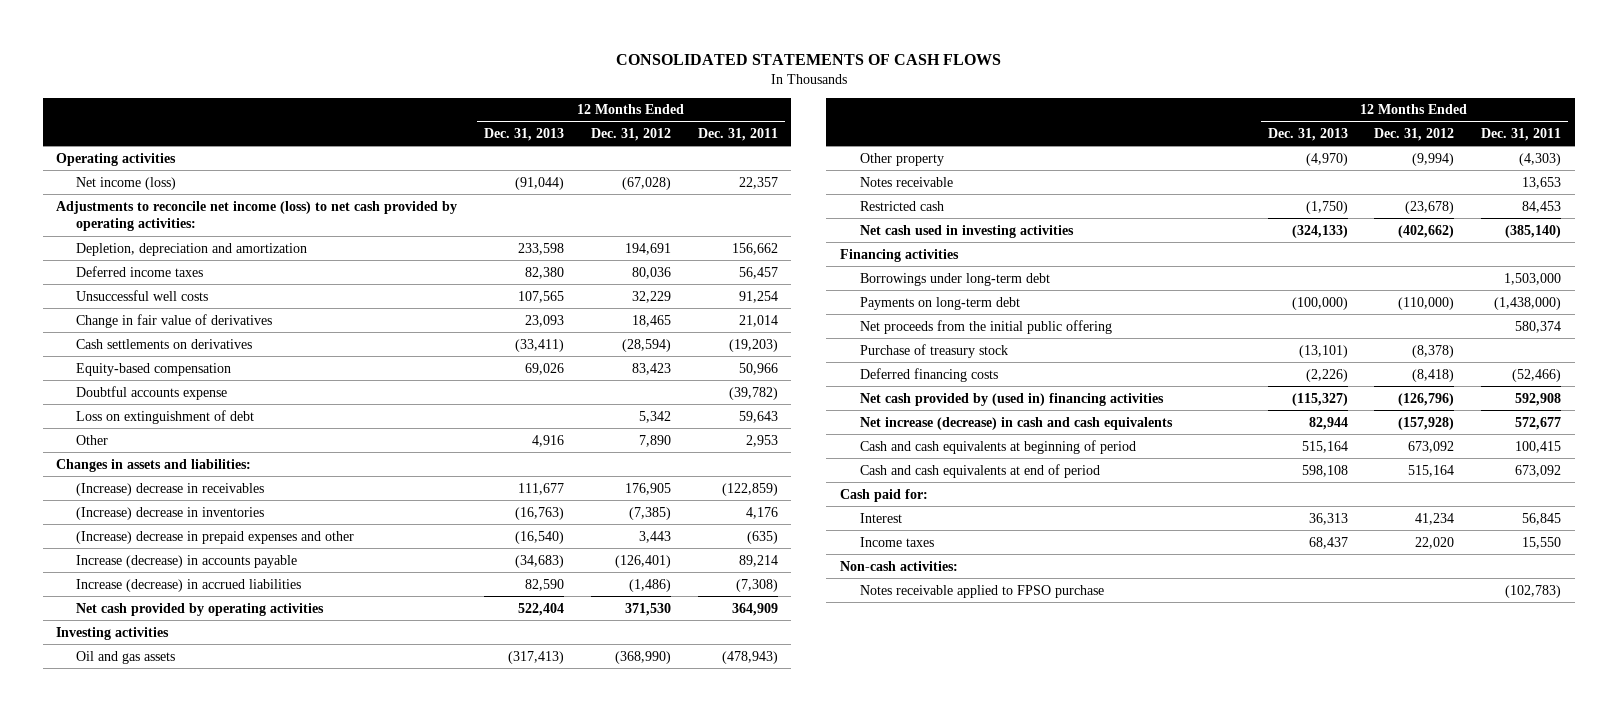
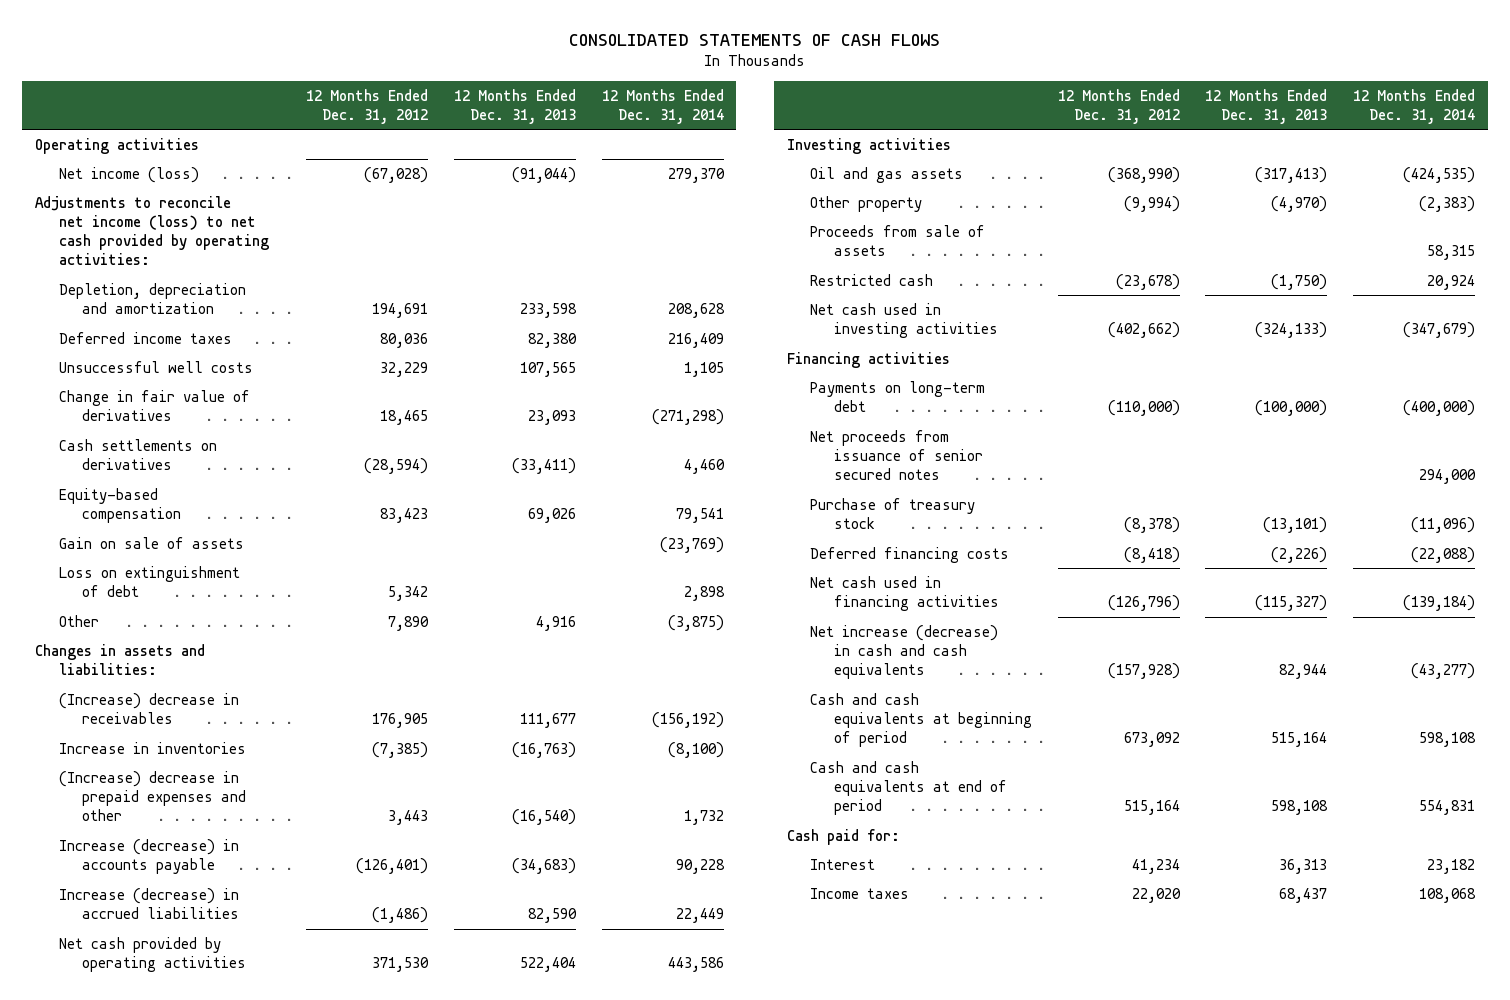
[697,128,778,142] Dec. 31, 2011 -> none
none -> [601,88,724,124] 12 Months Ended Dec. 31, 2014
[76,385,228,400] Doubtful accounts expense -> none
none -> [58,536,244,549] Gain on sale of assets
[76,506,265,520] (Increase) decrease in inventories -> [58,741,246,754] Increase in inventories
[859,176,953,187] Notes receivable -> none
none -> [810,224,986,256] Proceeds from sale of assets
[859,272,1050,286] Borrowings under long-term debt -> none
[859,319,1112,334] Net proceeds from the initial public offering -> none
none -> [810,429,983,481] Net proceeds from issuance of senior secured notes
[859,392,1164,406] Net cash provided by (used in) financing activities -> [810,575,999,611] Net cash used in financing activities
[839,560,958,571] Non-cash activities: -> none
[859,584,1104,598] Notes receivable applied to FPSO purchase -> none

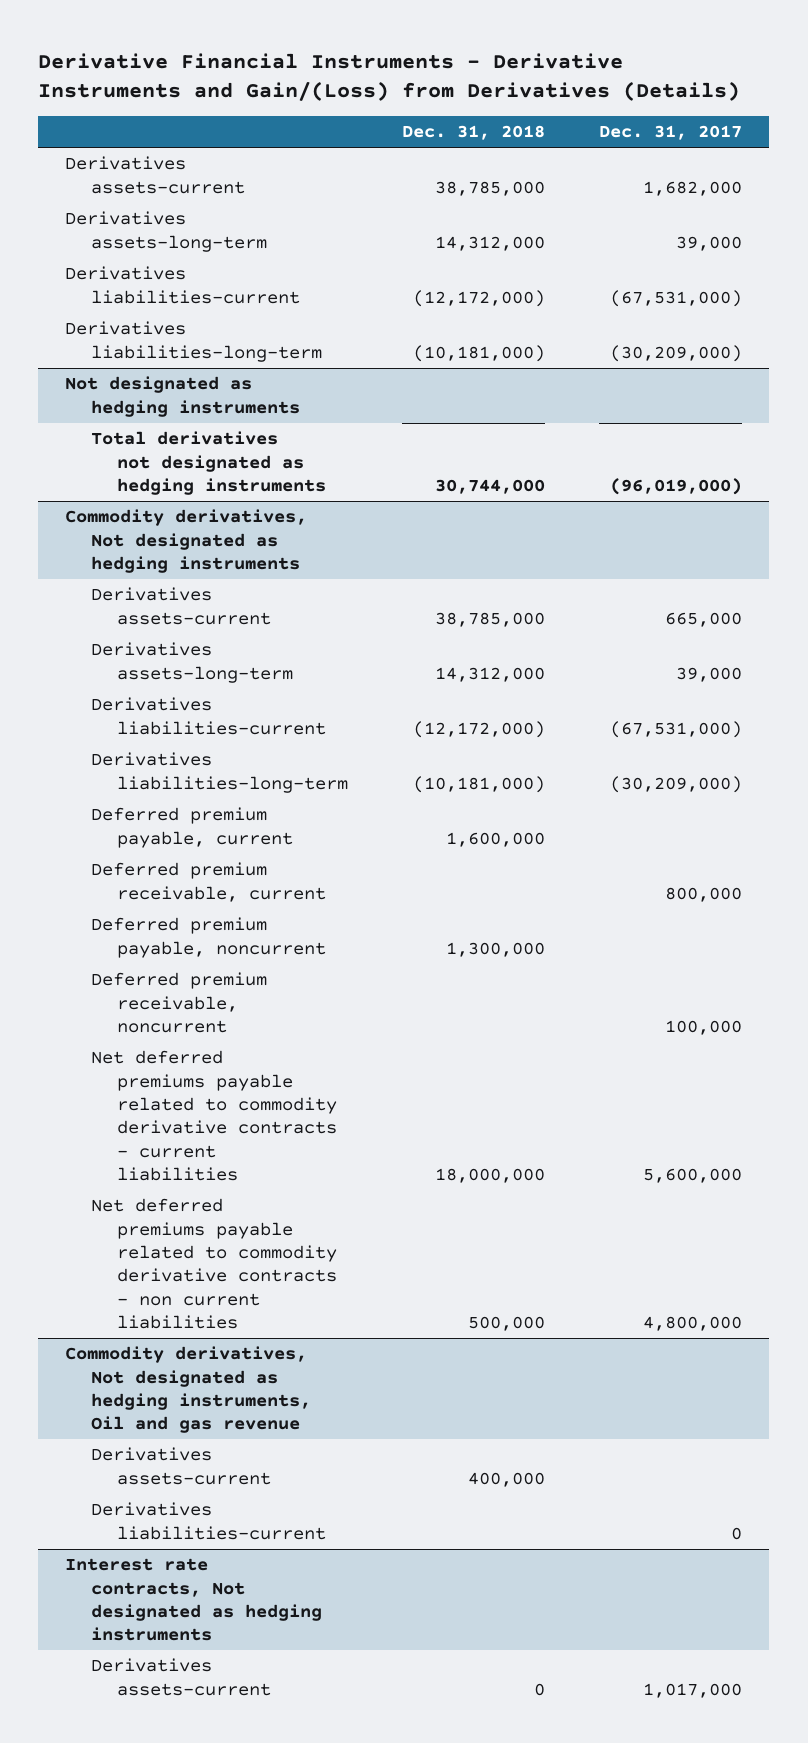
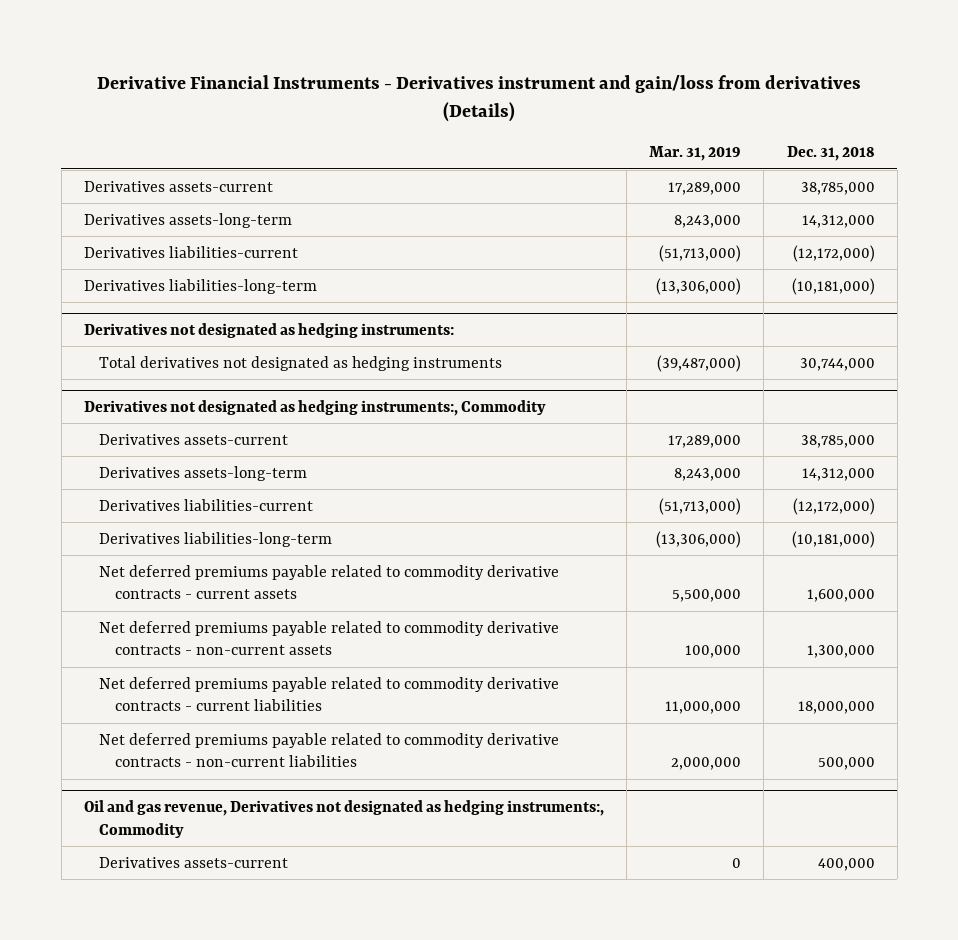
[38,52,741,102] Derivative Financial Instruments - Derivative Instruments and Gain/(Loss) from Derivatives (Details) -> [97,75,862,123] Derivative Financial Instruments - Derivatives instrument and gain/loss from derivatives (Details)
[599,125,743,141] Dec. 31, 2017 -> none
none -> [649,146,742,162] Mar. 31, 2019
[65,376,300,417] Not designated as hedging instruments -> [83,323,454,339] Derivatives not designated as hedging instruments:
[65,509,308,574] Commodity derivatives, Not designated as hedging instruments -> [83,400,546,417] Derivatives not designated as hedging instruments:, Commodity
[90,862,326,902] Deferred premium receivable, current -> none
[90,972,267,1034] Deferred premium receivable, noncurrent -> none
[90,807,293,848] Deferred premium payable, current -> [99,564,560,600] Net deferred premiums payable related to commodity derivative contracts - current assets
[90,917,326,958] Deferred premium payable, noncurrent -> [99,620,560,656] Net deferred premiums payable related to commodity derivative contracts - non-current assets
[90,1198,337,1330] Net deferred premiums payable related to commodity derivative contracts - non current liabilities -> [99,732,560,768] Net deferred premiums payable related to commodity derivative contracts - non-current liabilities
[65,1346,311,1434] Commodity derivatives, Not designated as hedging instruments, Oil and gas revenue -> [83,800,604,838] Oil and gas revenue, Derivatives not designated as hedging instruments:, Commodity
[90,1502,326,1540] Derivatives liabilities-current -> none
[65,1558,322,1642] Interest rate contracts, Not designated as hedging instruments -> none
[90,1658,271,1696] Derivatives assets-current -> none

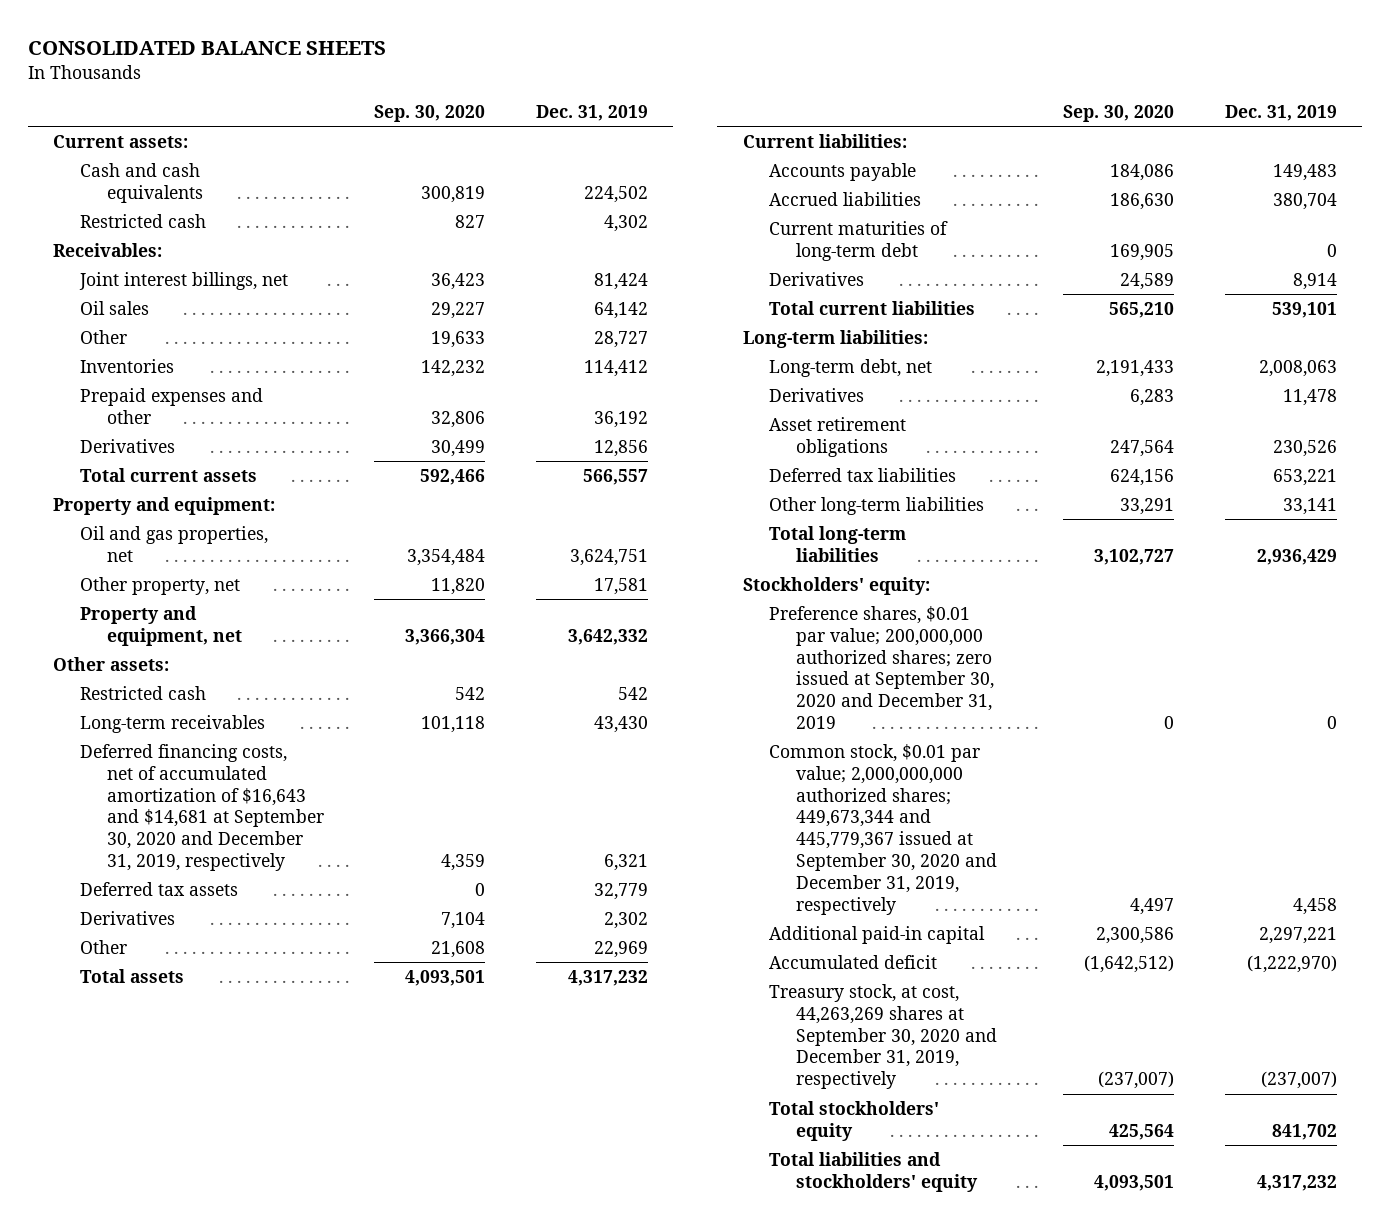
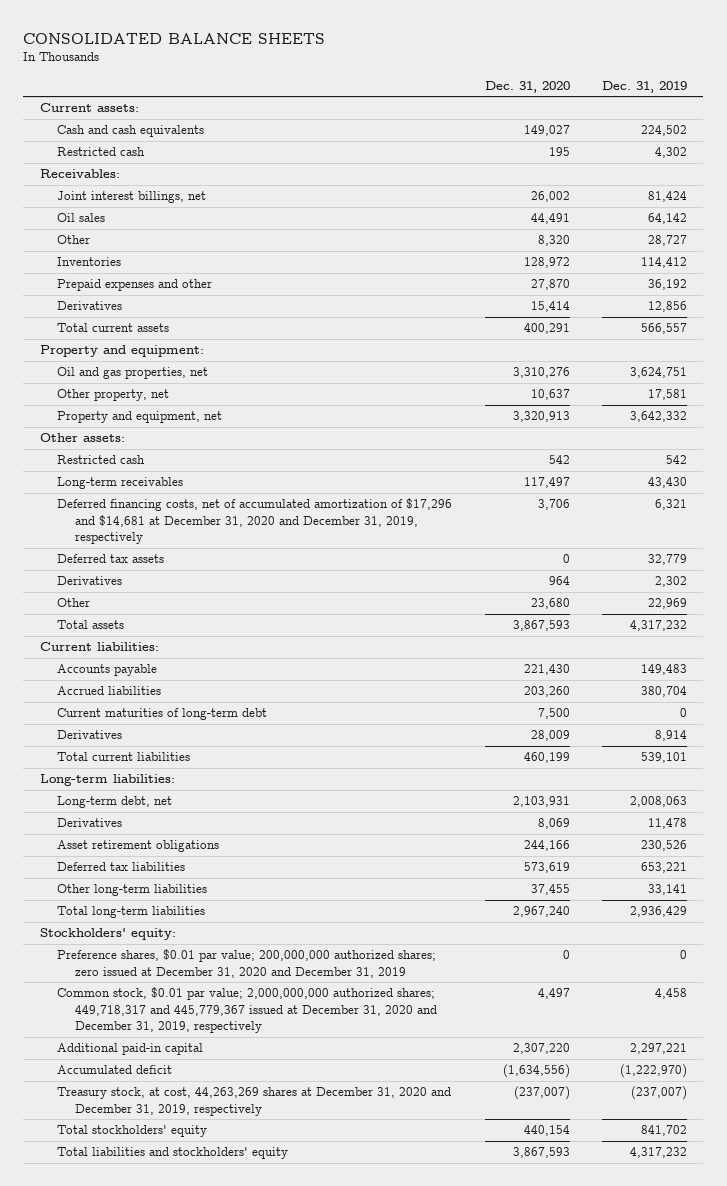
[374,104,486,122] Sep. 30, 2020 -> none
none -> [484,80,570,93] Dec. 31, 2020
[80,743,324,872] Deferred financing costs, net of accumulated amortization of $16,643 and $14,681 at September 30, 2020 and December 31, 2019, respectively -> [57,498,453,545] Deferred financing costs, net of accumulated amortization of $17,296 and $14,681 at December 31, 2020 and December 31, 2019, respectively
[769,605,994,730] Preference shares, $0.01 par value; 200,000,000 authorized shares; zero issued at September 30, 2020 and December 31, 2019 -> [57,949,437,978] Preference shares, $0.01 par value; 200,000,000 authorized shares; zero issued at December 31, 2020 and December 31, 2019
[769,743,997,915] Common stock, $0.01 par value; 2,000,000,000 authorized shares; 449,673,344 and 445,779,367 issued at September 30, 2020 and December 31, 2019, respectively -> [57,987,438,1034] Common stock, $0.01 par value; 2,000,000,000 authorized shares; 449,718,317 and 445,779,367 issued at December 31, 2020 and December 31, 2019, respectively
[769,983,997,1090] Treasury stock, at cost, 44,263,269 shares at September 30, 2020 and December 31, 2019, respectively -> [57,1087,452,1116] Treasury stock, at cost, 44,263,269 shares at December 31, 2020 and December 31, 2019, respectively

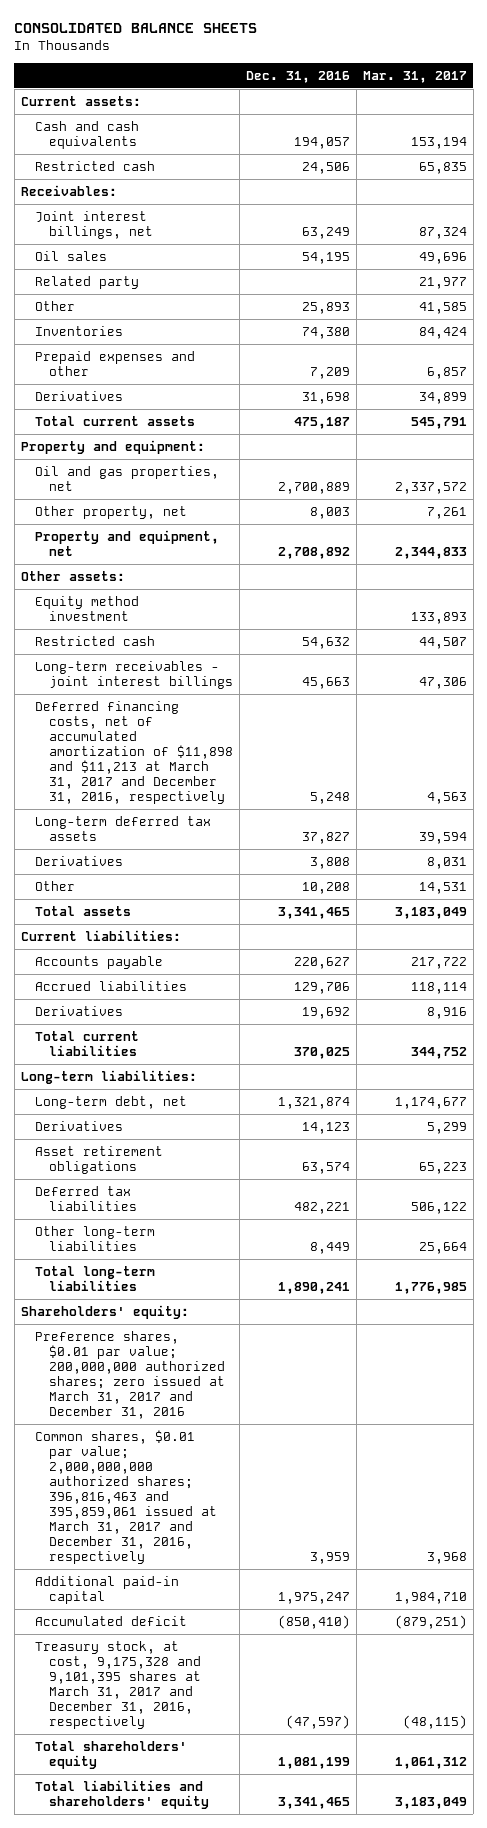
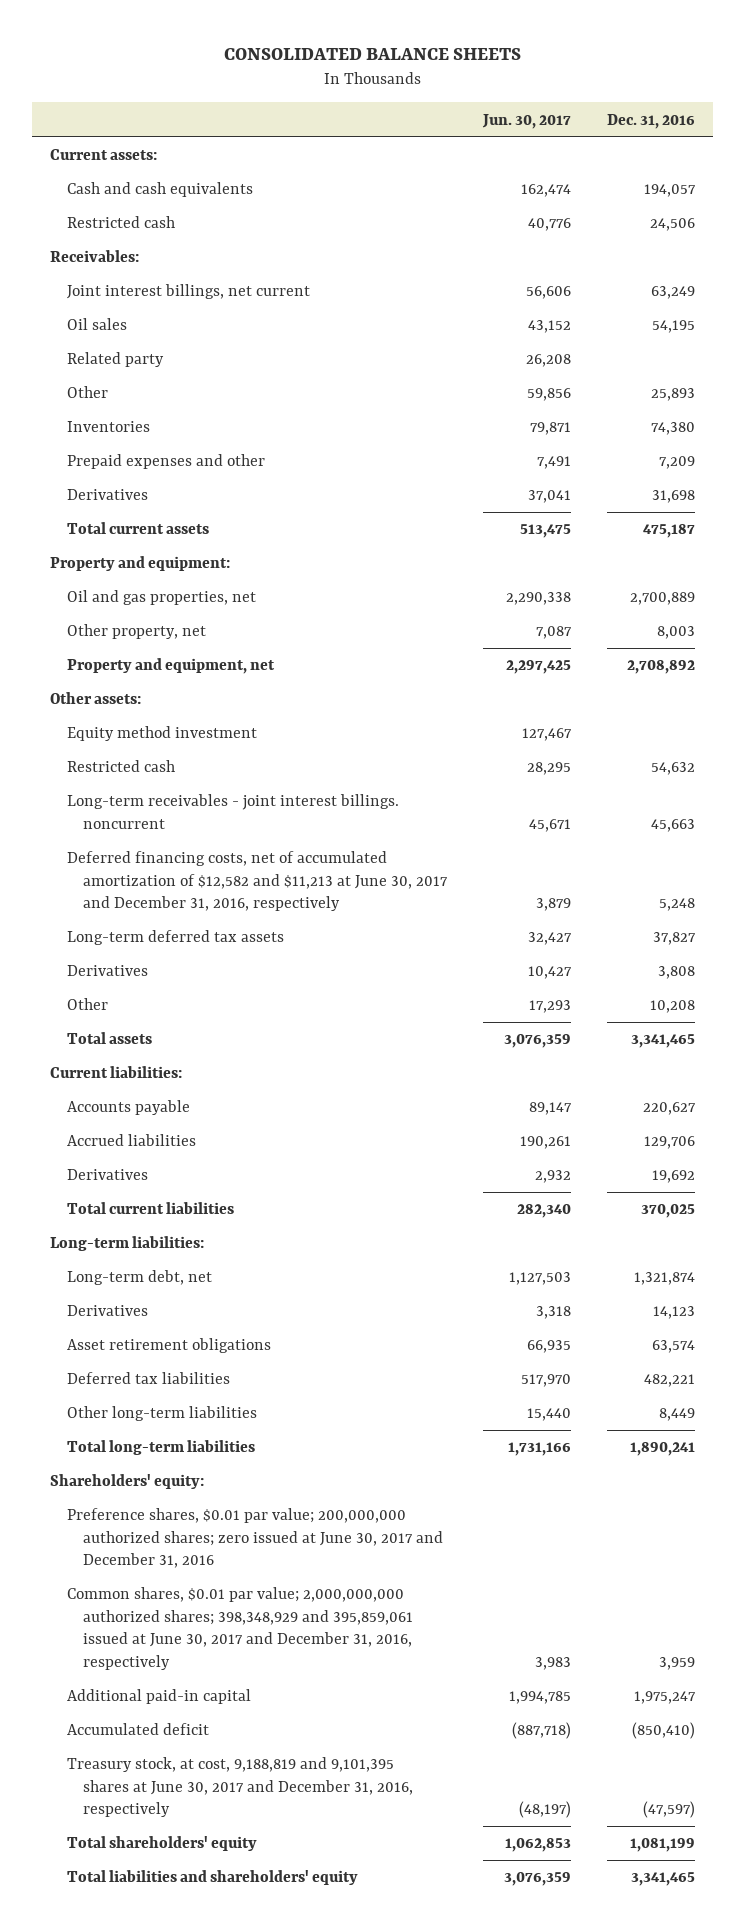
[362,70,467,83] Mar. 31, 2017 -> none
none -> [481,113,571,129] Jun. 30, 2017
[34,210,153,239] Joint interest billings, net -> [66,284,310,300] Joint interest billings, net current
[34,660,233,689] Long-term receivables - joint interest billings -> [66,794,399,829] Long-term receivables - joint interest billings. noncurrent
[34,700,233,804] Deferred financing costs, net of accumulated amortization of $11,898 and $11,213 at March 31, 2017 and December 31, 2016, respectively -> [66,851,448,912] Deferred financing costs, net of accumulated amortization of $12,582 and $11,213 at June 30, 2017 and December 31, 2016, respectively
[34,1330,225,1419] Preference shares, $0.01 par value; 200,000,000 authorized shares; zero issued at March 31, 2017 and December 31, 2016 -> [66,1508,443,1569] Preference shares, $0.01 par value; 200,000,000 authorized shares; zero issued at June 30, 2017 and December 31, 2016
[34,1429,217,1564] Common shares, $0.01 par value; 2,000,000,000 authorized shares; 396,816,463 and 395,859,061 issued at March 31, 2017 and December 31, 2016, respectively -> [66,1587,413,1670] Common shares, $0.01 par value; 2,000,000,000 authorized shares; 398,348,929 and 395,859,061 issued at June 30, 2017 and December 31, 2016, respectively
[34,1640,201,1729] Treasury stock, at cost, 9,175,328 and 9,101,395 shares at March 31, 2017 and December 31, 2016, respectively -> [66,1757,413,1818] Treasury stock, at cost, 9,188,819 and 9,101,395 shares at June 30, 2017 and December 31, 2016, respectively

